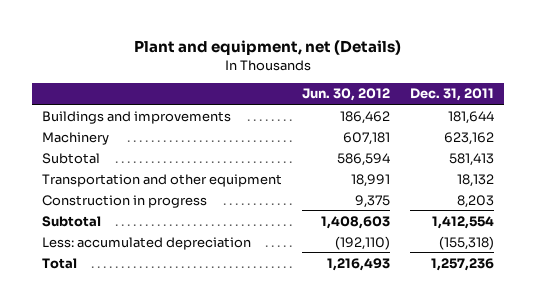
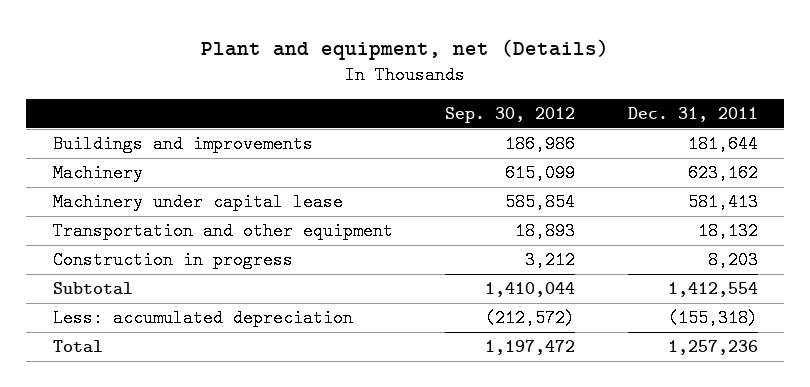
[301,88,390,102] Jun. 30, 2012 -> none
none -> [445,106,576,123] Sep. 30, 2012
[41,152,100,164] Subtotal -> [52,192,343,211] Machinery under capital lease

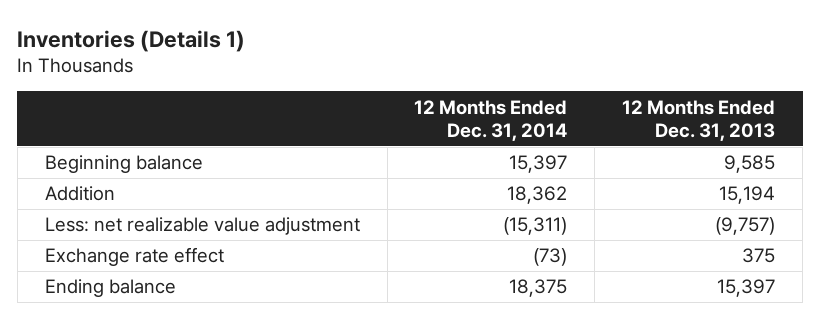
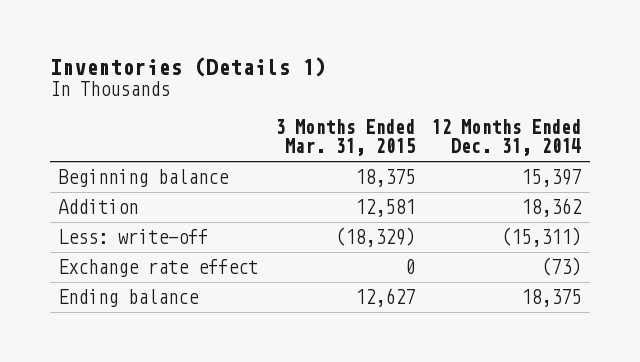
[622,99,776,142] 12 Months Ended Dec. 31, 2013 -> none
none -> [274,118,415,157] 3 Months Ended Mar. 31, 2015
[44,217,360,236] Less: net realizable value adjustment -> [58,229,209,245] Less: write-off

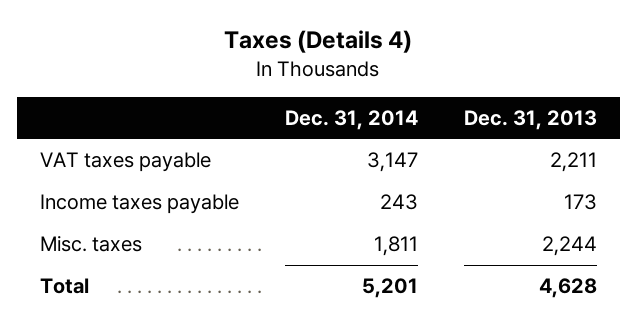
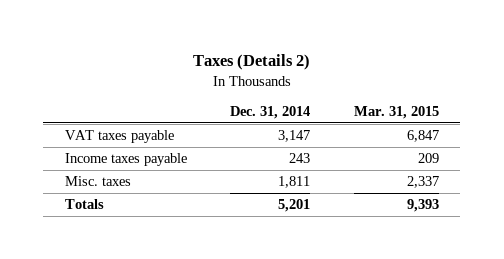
[224,30,413,54] Taxes (Details 4) -> [192,53,310,70] Taxes (Details 2)
[463,109,597,130] Dec. 31, 2013 -> none
none -> [353,106,439,120] Mar. 31, 2015
[39,278,89,295] Total -> [65,199,105,210] Totals

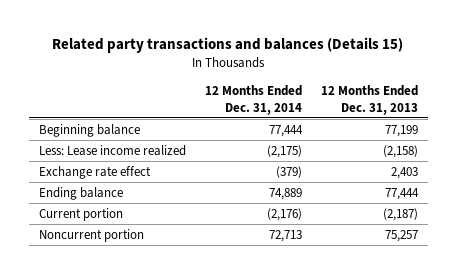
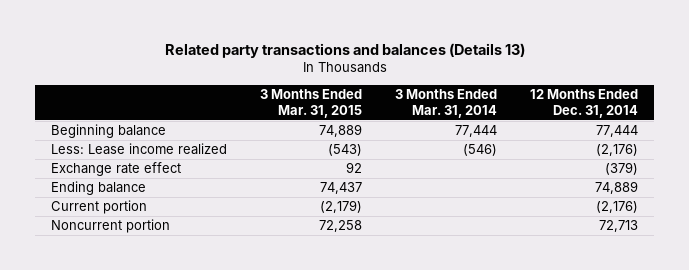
[52,37,404,54] Related party transactions and balances (Details 15) -> [164,42,525,58] Related party transactions and balances (Details 13)
[321,84,419,115] 12 Months Ended Dec. 31, 2013 -> none
none -> [260,89,363,118] 3 Months Ended Mar. 31, 2015
none -> [395,89,498,118] 3 Months Ended Mar. 31, 2014
[266,144,302,158] (2,175) -> [595,144,638,157] (2,176)

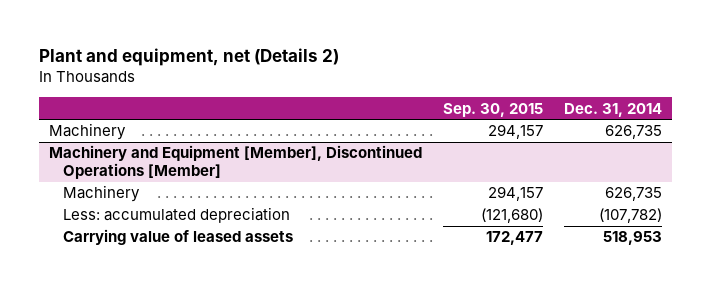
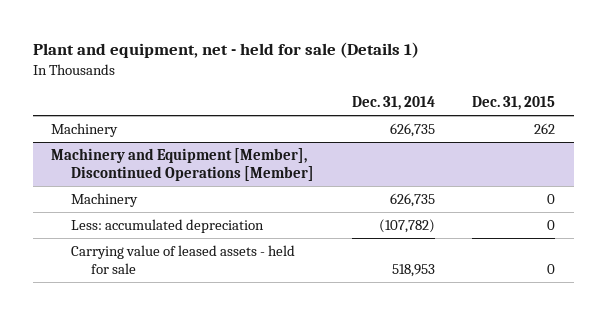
[38,48,339,67] Plant and equipment, net (Details 2) -> [32,42,419,59] Plant and equipment, net - held for sale (Details 1)
[442,102,543,117] Sep. 30, 2015 -> none
none -> [472,96,556,111] Dec. 31, 2015
[63,229,294,246] Carrying value of leased assets -> [71,244,296,274] Carrying value of leased assets - held for sale

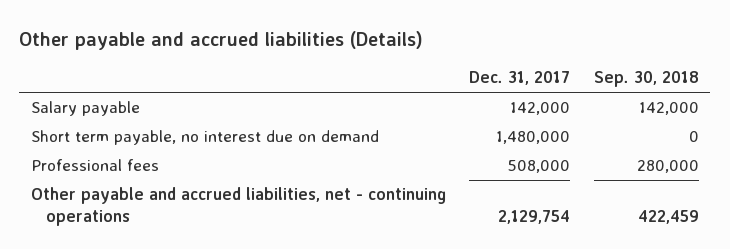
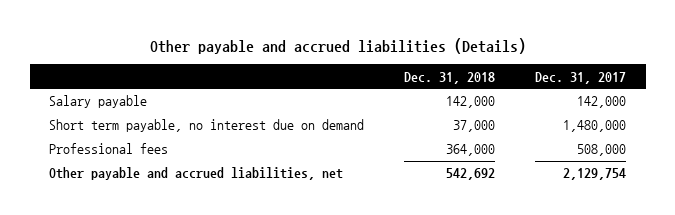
[593,71,699,88] Sep. 30, 2018 -> none
none -> [404,71,496,84] Dec. 31, 2018
[31,187,447,226] Other payable and accrued liabilities, net - continuing operations -> [49,167,344,181] Other payable and accrued liabilities, net

